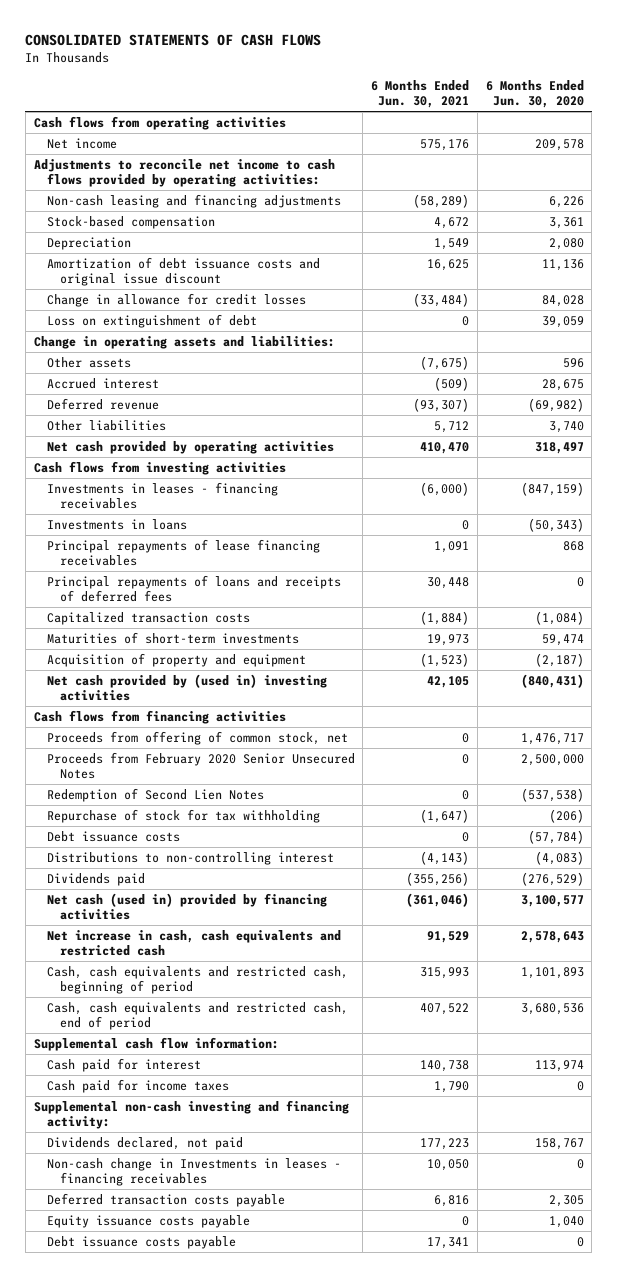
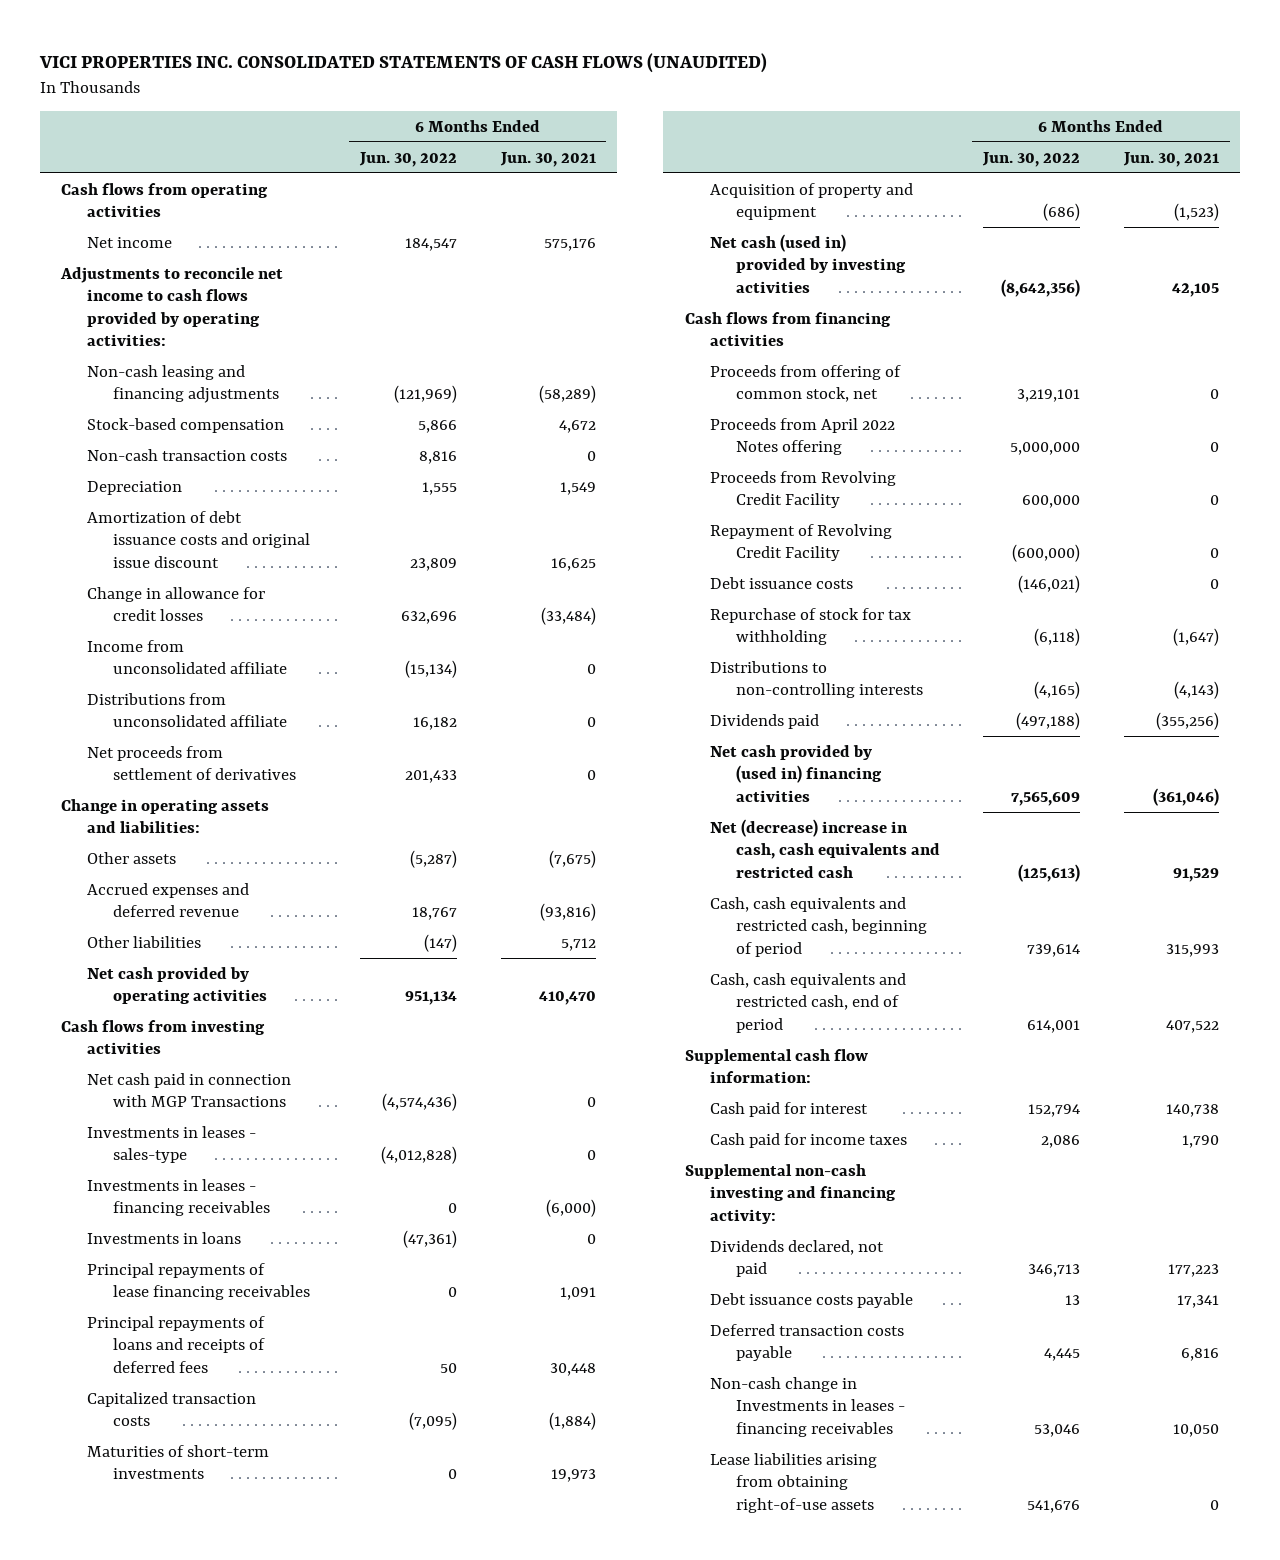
[25,34,322,47] CONSOLIDATED STATEMENTS OF CASH FLOWS -> [38,53,767,74] VICI PROPERTIES INC. CONSOLIDATED STATEMENTS OF CASH FLOWS (UNAUDITED)
[485,80,584,109] 6 Months Ended Jun. 30, 2020 -> none
none -> [359,151,458,167] Jun. 30, 2022
none -> [87,448,288,461] Non-cash transaction costs
[46,313,257,328] Loss on extinguishment of debt -> none
none -> [87,639,287,675] Income from unconsolidated affiliate
none -> [87,692,287,728] Distributions from unconsolidated affiliate
none -> [87,745,296,781] Net proceeds from settlement of derivatives
[46,377,159,389] Accrued interest -> none
[46,397,159,410] Deferred revenue -> none
none -> [87,882,250,918] Accrued expenses and deferred revenue
none -> [87,1072,292,1108] Net cash paid in connection with MGP Transactions
none -> [87,1125,257,1164] Investments in leases - sales-type
[46,673,327,702] Net cash provided by (used in) investing activities -> [710,233,906,293] Net cash (used in) provided by investing activities
[46,787,264,802] Redemption of Second Lien Notes -> none
[46,751,355,780] Proceeds from February 2020 Senior Unsecured Notes -> [710,417,896,456] Proceeds from April 2022 Notes offering
none -> [710,470,897,509] Proceeds from Revolving Credit Facility
none -> [710,523,893,562] Repayment of Revolving Credit Facility
[46,808,320,823] Repurchase of stock for tax withholding -> [710,607,912,646] Repurchase of stock for tax withholding
[46,851,334,865] Distributions to non-controlling interest -> [710,660,923,699] Distributions to non-controlling interests
[46,892,327,921] Net cash (used in) provided by financing activities -> [710,744,882,802] Net cash provided by (used in) financing activities
[46,929,341,957] Net increase in cash, cash equivalents and restricted cash -> [710,818,940,878] Net (decrease) increase in cash, cash equivalents and restricted cash
[46,1214,250,1228] Equity issuance costs payable -> none
[46,1192,285,1207] Deferred transaction costs payable -> [710,1323,905,1362] Deferred transaction costs payable
[46,1157,341,1187] Non-cash change in Investments in leases - financing receivables -> [710,1376,905,1437] Non-cash change in Investments in leases - financing receivables
none -> [710,1452,878,1513] Lease liabilities arising from obtaining right-of-use assets

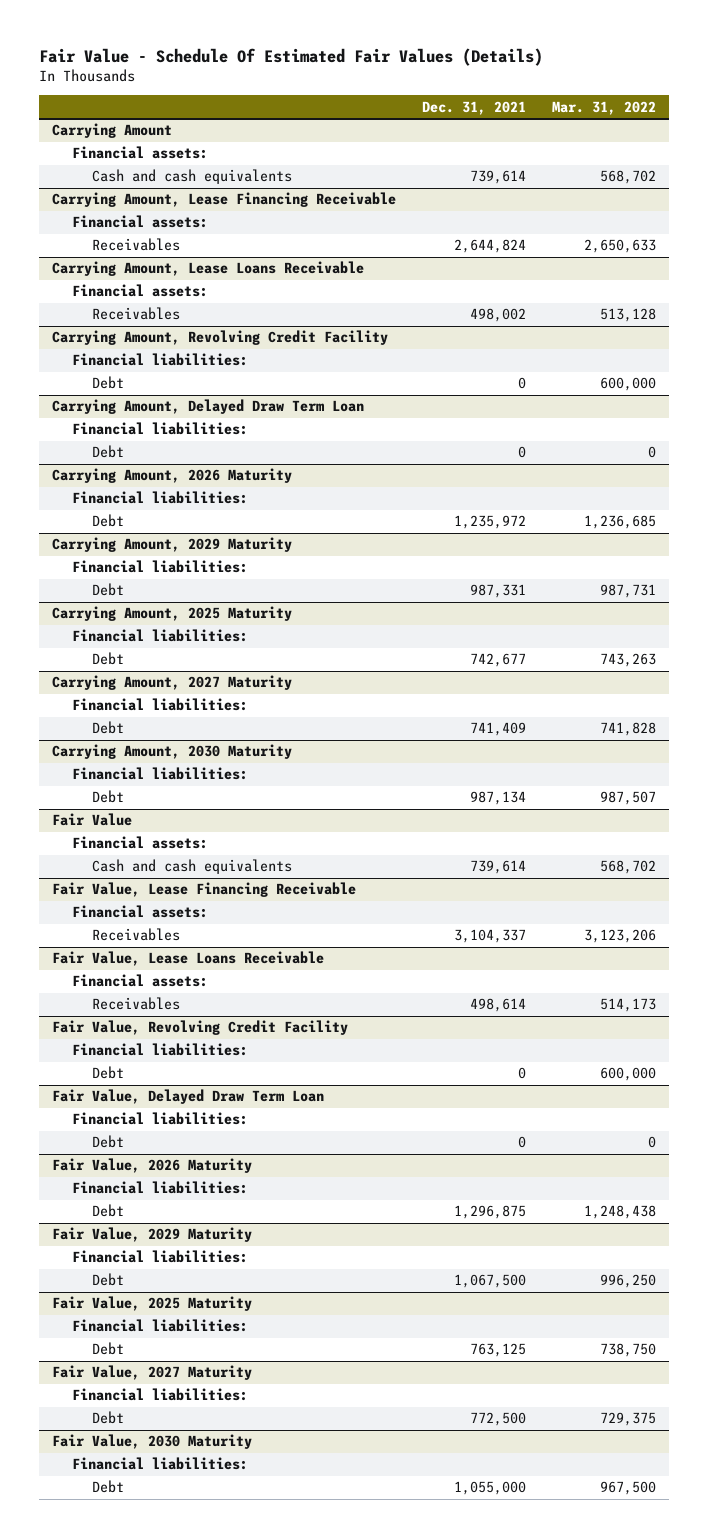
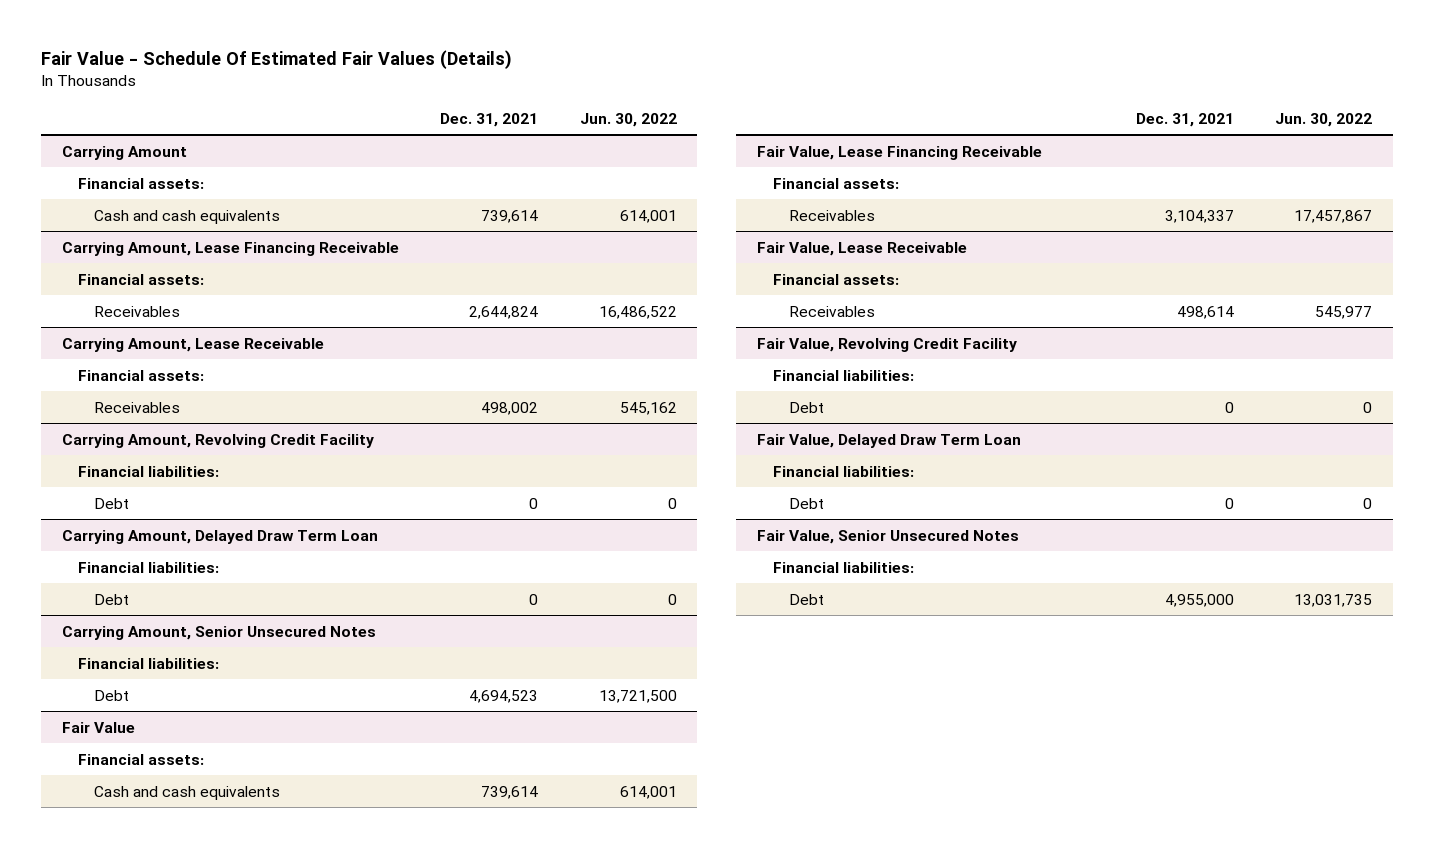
[552,100,657,115] Mar. 31, 2022 -> none
none -> [579,112,677,127] Jun. 30, 2022
[52,261,365,277] Carrying Amount, Lease Loans Receivable -> [61,337,324,352] Carrying Amount, Lease Receivable
[52,468,293,484] Carrying Amount, 2026 Maturity -> none
[72,491,249,505] Financial liabilities: -> none
[92,514,125,528] Debt -> none
[52,537,293,553] Carrying Amount, 2029 Maturity -> none
[72,560,249,574] Financial liabilities: -> none
[92,583,125,597] Debt -> none
[52,606,293,622] Carrying Amount, 2025 Maturity -> none
[72,629,249,643] Financial liabilities: -> none
[92,652,125,666] Debt -> none
[52,675,293,691] Carrying Amount, 2027 Maturity -> none
[72,698,249,712] Financial liabilities: -> none
[92,721,125,735] Debt -> none
[52,744,293,760] Carrying Amount, 2030 Maturity -> none
none -> [61,625,376,640] Carrying Amount, Senior Unsecured Notes
[470,791,527,806] 987,134 -> [469,689,539,703] 4,694,523
[52,951,325,967] Fair Value, Lease Loans Receivable -> [757,241,968,256] Fair Value, Lease Receivable
[52,1158,253,1174] Fair Value, 2026 Maturity -> none
[72,1181,249,1195] Financial liabilities: -> none
[92,1204,125,1218] Debt -> none
[52,1227,253,1243] Fair Value, 2029 Maturity -> none
[72,1250,249,1264] Financial liabilities: -> none
[92,1273,125,1287] Debt -> none
[52,1296,253,1312] Fair Value, 2025 Maturity -> none
[72,1319,249,1333] Financial liabilities: -> none
[92,1342,125,1356] Debt -> none
[52,1365,253,1381] Fair Value, 2027 Maturity -> none
[72,1388,249,1402] Financial liabilities: -> none
[92,1411,125,1425] Debt -> none
[52,1434,253,1450] Fair Value, 2030 Maturity -> none
none -> [757,529,1020,544] Fair Value, Senior Unsecured Notes
[454,1481,527,1496] 1,055,000 -> [1164,593,1234,607] 4,955,000

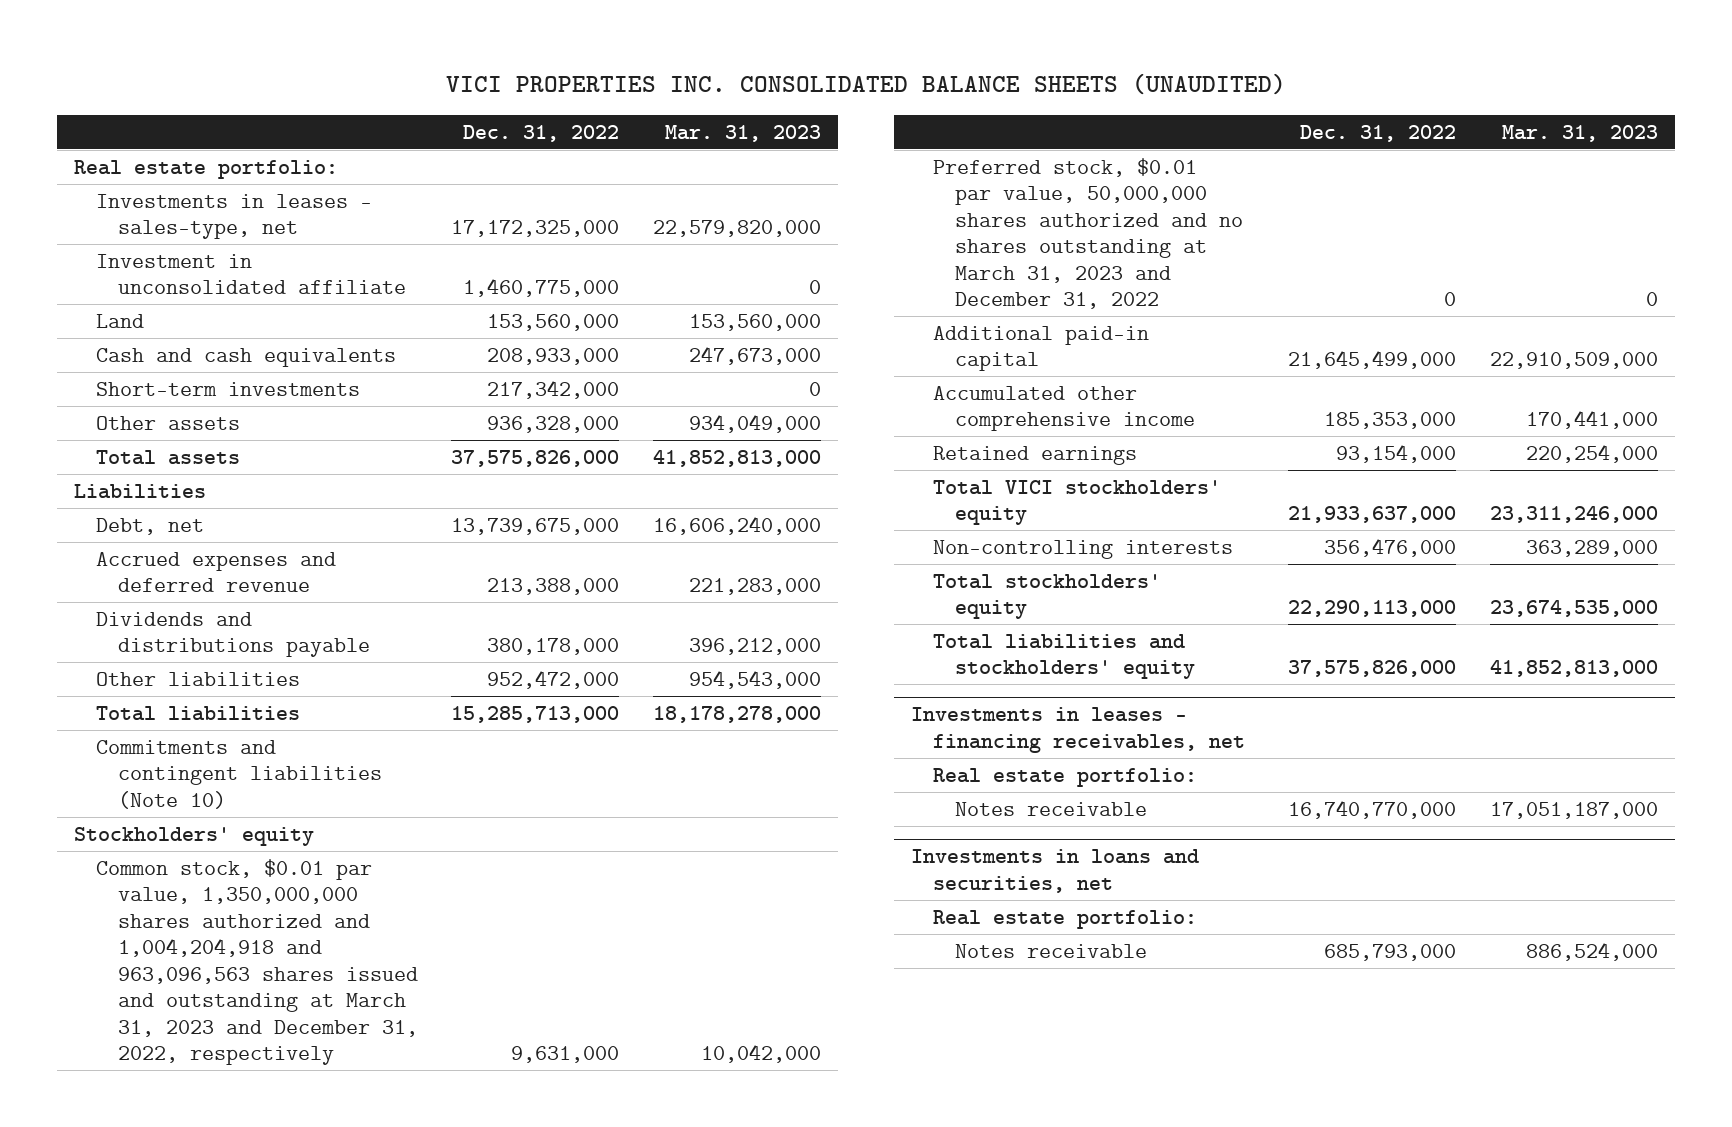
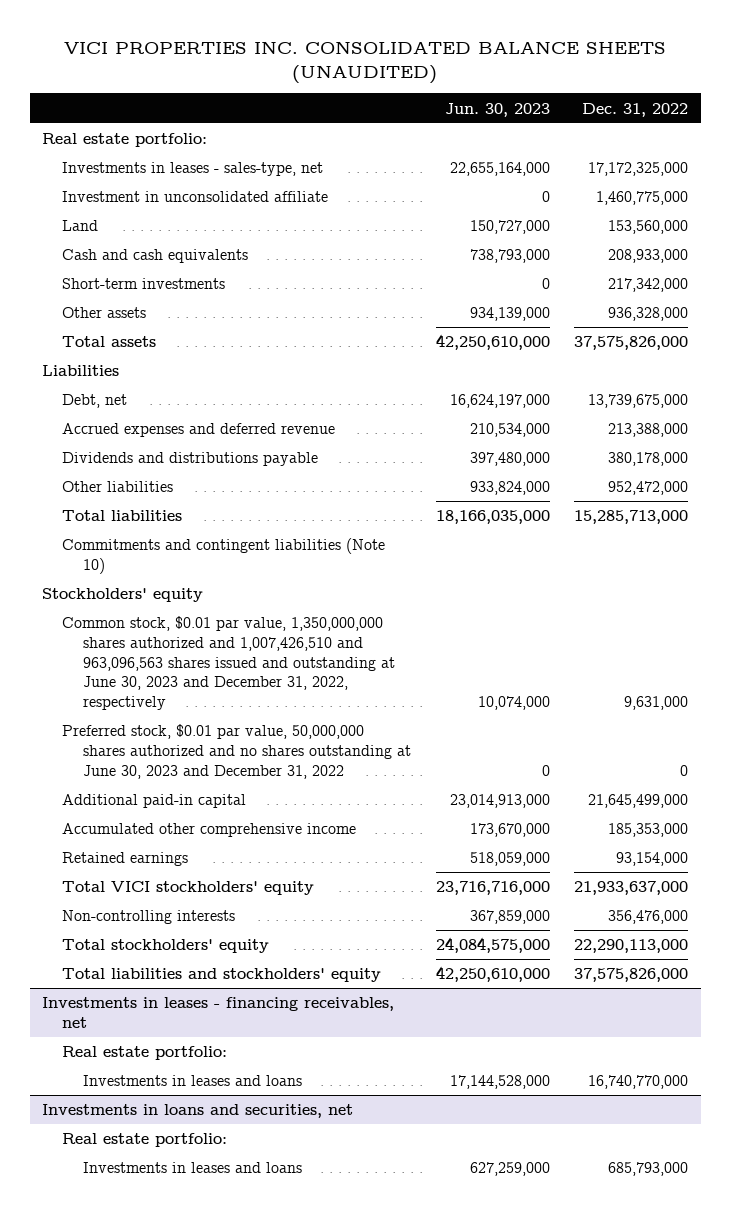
[664,124,821,142] Mar. 31, 2023 -> none
none -> [444,102,550,117] Jun. 30, 2023
[95,858,418,1066] Common stock, $0.01 par value, 1,350,000,000 shares authorized and 1,004,204,918 and 963,096,563 shares issued and outstanding at March 31, 2023 and December 31, 2022, respectively -> [62,616,395,711] Common stock, $0.01 par value, 1,350,000,000 shares authorized and 1,007,426,510 and 963,096,563 shares issued and outstanding at June 30, 2023 and December 31, 2022, respectively
[932,157,1243,310] Preferred stock, $0.01 par value, 50,000,000 shares authorized and no shares outstanding at March 31, 2023 and December 31, 2022 -> [62,724,411,779] Preferred stock, $0.01 par value, 50,000,000 shares authorized and no shares outstanding at June 30, 2023 and December 31, 2022
[954,801,1147,816] Notes receivable -> [82,1075,302,1087] Investments in leases and loans
[954,943,1147,958] Notes receivable -> [82,1162,302,1174] Investments in leases and loans

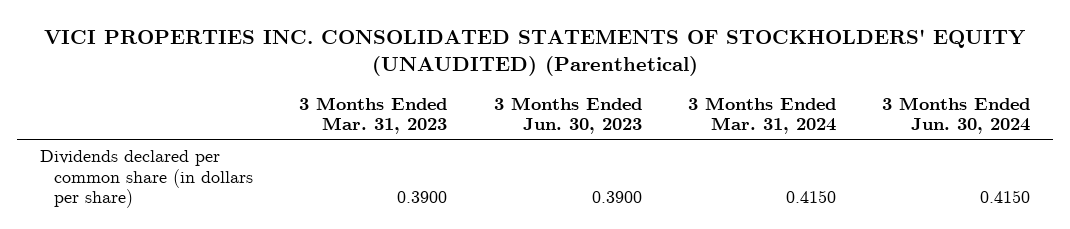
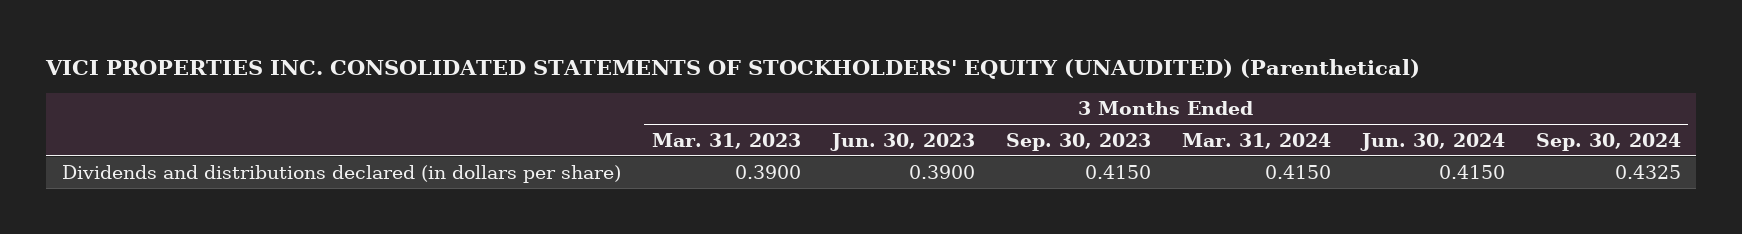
none -> [1005,132,1151,151] Sep. 30, 2023
none -> [1535,132,1681,151] Sep. 30, 2024
[40,150,254,209] Dividends declared per common share (in dollars per share) -> [61,165,621,184] Dividends and distributions declared (in dollars per share)

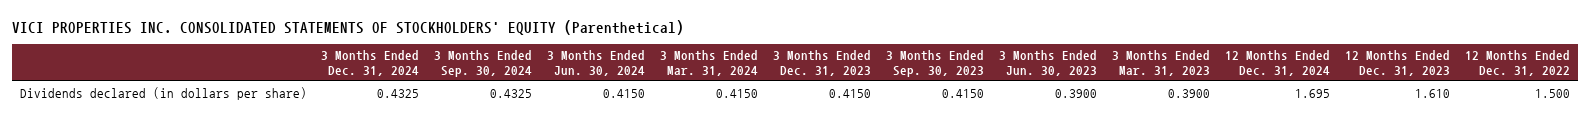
[44,58,1420,79] VICI PROPERTIES INC. CONSOLIDATED STATEMENTS OF STOCKHOLDERS' EQUITY (UNAUDITED) (Parenthetical) -> [12,19,685,35] VICI PROPERTIES INC. CONSOLIDATED STATEMENTS OF STOCKHOLDERS' EQUITY (Parenthetical)
none -> [321,49,420,76] 3 Months Ended Dec. 31, 2024
none -> [773,49,872,76] 3 Months Ended Dec. 31, 2023
none -> [1225,49,1331,76] 12 Months Ended Dec. 31, 2024
none -> [1345,49,1451,76] 12 Months Ended Dec. 31, 2023
none -> [1465,49,1571,76] 12 Months Ended Dec. 31, 2022
[61,165,621,184] Dividends and distributions declared (in dollars per share) -> [19,86,307,100] Dividends declared (in dollars per share)

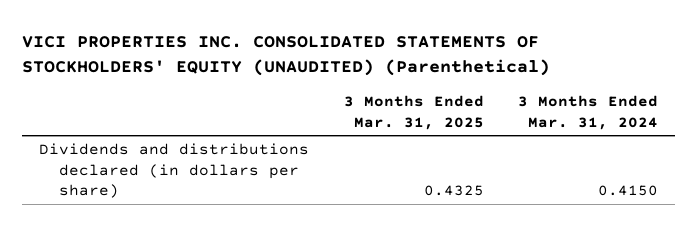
[12,19,685,35] VICI PROPERTIES INC. CONSOLIDATED STATEMENTS OF STOCKHOLDERS' EQUITY (Parenthetical) -> [21,36,550,77] VICI PROPERTIES INC. CONSOLIDATED STATEMENTS OF STOCKHOLDERS' EQUITY (UNAUDITED) (Parenthetical)
[321,49,420,76] 3 Months Ended Dec. 31, 2024 -> none
[434,49,533,77] 3 Months Ended Sep. 30, 2024 -> none
[547,49,646,76] 3 Months Ended Jun. 30, 2024 -> none
[773,49,872,76] 3 Months Ended Dec. 31, 2023 -> none
[886,49,985,77] 3 Months Ended Sep. 30, 2023 -> none
[999,49,1098,76] 3 Months Ended Jun. 30, 2023 -> none
[1112,49,1211,76] 3 Months Ended Mar. 31, 2023 -> none
[1225,49,1331,76] 12 Months Ended Dec. 31, 2024 -> none
[1345,49,1451,76] 12 Months Ended Dec. 31, 2023 -> none
[1465,49,1571,76] 12 Months Ended Dec. 31, 2022 -> none
none -> [343,95,484,130] 3 Months Ended Mar. 31, 2025
[19,86,307,100] Dividends declared (in dollars per share) -> [39,142,310,199] Dividends and distributions declared (in dollars per share)

